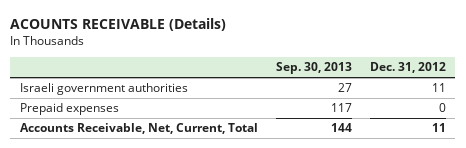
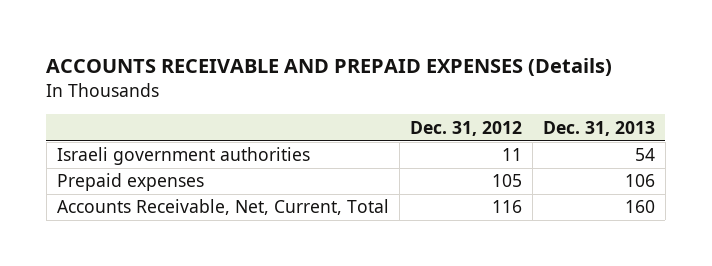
[10,17,227,31] ACOUNTS RECEIVABLE (Details) -> [46,58,613,77] ACCOUNTS RECEIVABLE AND PREPAID EXPENSES (Details)
[275,62,352,75] Sep. 30, 2013 -> none
none -> [542,120,655,136] Dec. 31, 2013
[438,103,446,113] 0 -> [491,174,522,188] 105
[431,123,446,133] 11 -> [491,200,522,214] 116

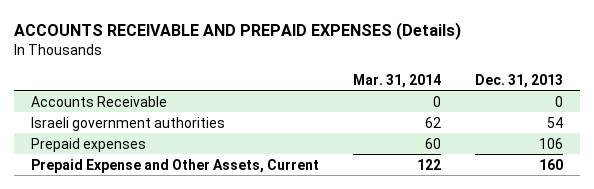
[409,120,522,136] Dec. 31, 2012 -> none
none -> [353,73,442,88] Mar. 31, 2014
none -> [31,95,168,107] Accounts Receivable
[56,199,389,216] Accounts Receivable, Net, Current, Total -> none
none -> [31,158,320,173] Prepaid Expense and Other Assets, Current

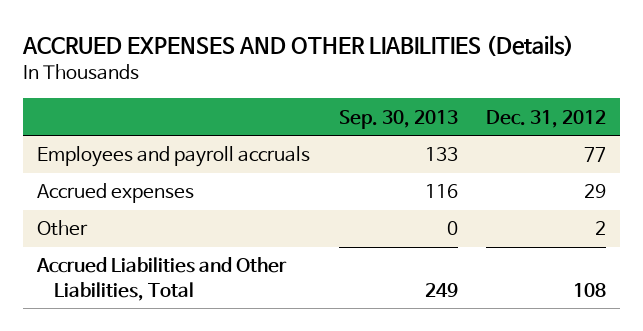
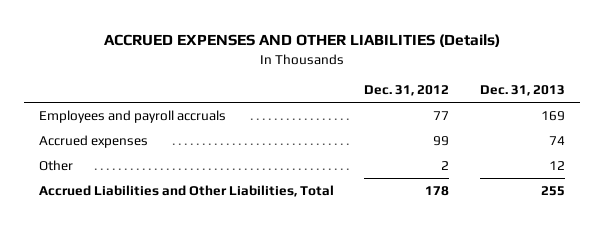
[338,109,458,129] Sep. 30, 2013 -> none
none -> [479,85,565,97] Dec. 31, 2013
[583,184,606,199] 29 -> [433,135,450,146] 99
[572,282,606,297] 108 -> [425,185,450,196] 178

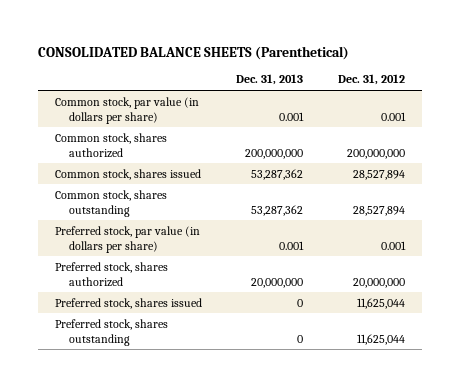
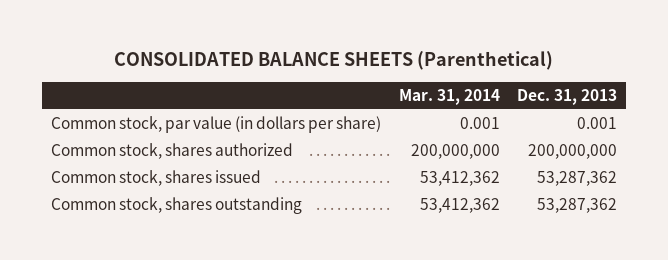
[337,74,405,86] Dec. 31, 2012 -> none
none -> [398,88,500,105] Mar. 31, 2014
[55,225,201,253] Preferred stock, par value (in dollars per share) -> none
[55,261,169,287] Preferred stock, shares authorized -> none
[55,297,203,309] Preferred stock, shares issued -> none
[55,318,169,346] Preferred stock, shares outstanding -> none

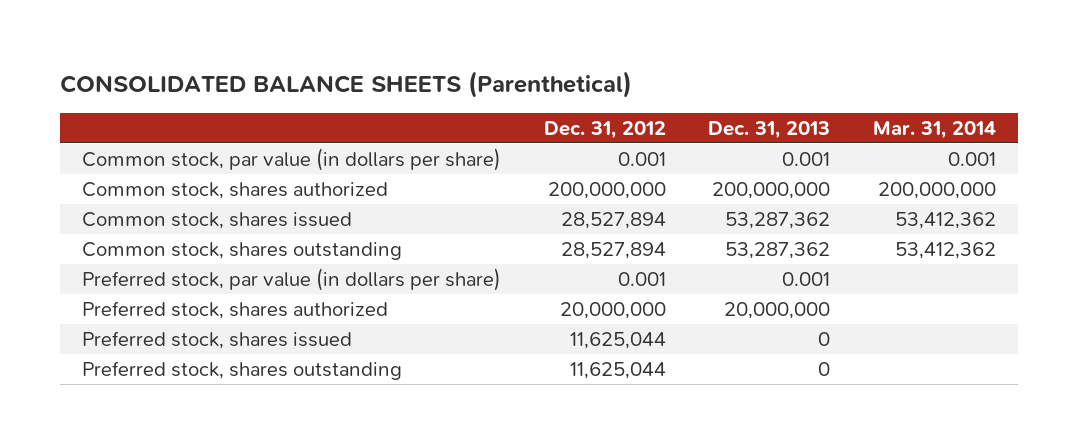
none -> [543,120,666,139] Dec. 31, 2012
none -> [81,267,501,291] Preferred stock, par value (in dollars per share)
none -> [81,300,388,319] Preferred stock, shares authorized
none -> [81,330,352,349] Preferred stock, shares issued
none -> [81,360,402,380] Preferred stock, shares outstanding

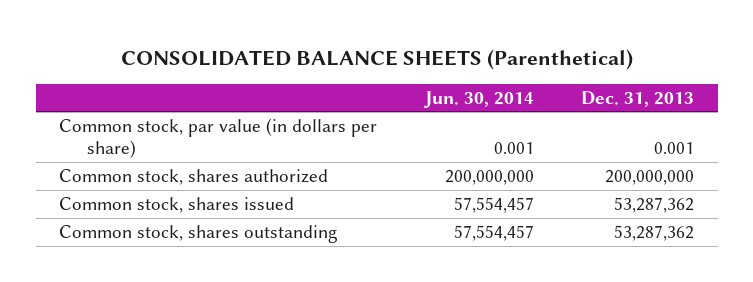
[543,120,666,139] Dec. 31, 2012 -> none
[873,120,997,139] Mar. 31, 2014 -> none
none -> [423,90,534,108] Jun. 30, 2014
[81,267,501,291] Preferred stock, par value (in dollars per share) -> none
[81,300,388,319] Preferred stock, shares authorized -> none
[81,330,352,349] Preferred stock, shares issued -> none
[81,360,402,380] Preferred stock, shares outstanding -> none

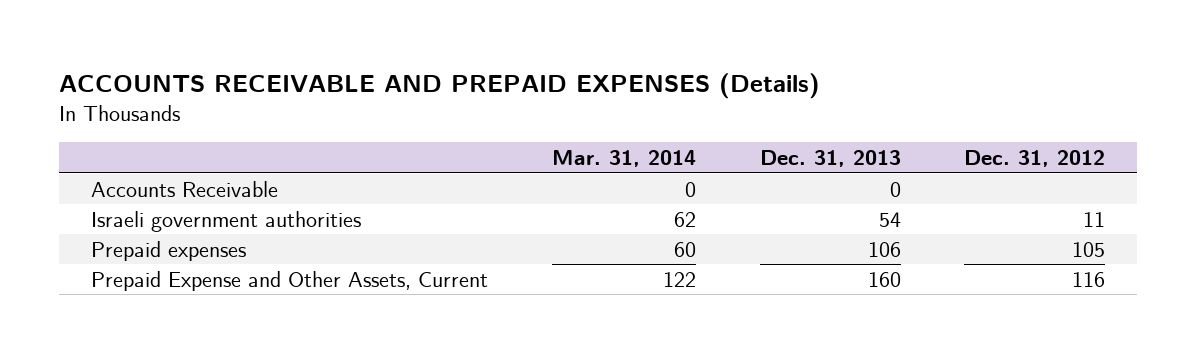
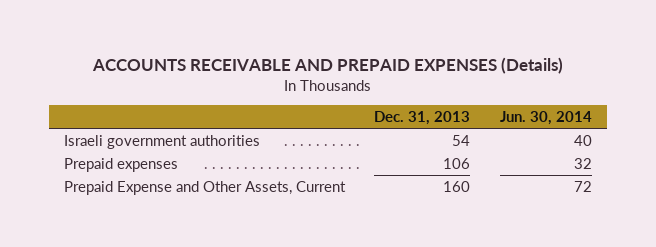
[551,149,696,167] Mar. 31, 2014 -> none
[964,149,1106,167] Dec. 31, 2012 -> none
none -> [500,111,593,126] Jun. 30, 2014
[91,180,279,197] Accounts Receivable -> none

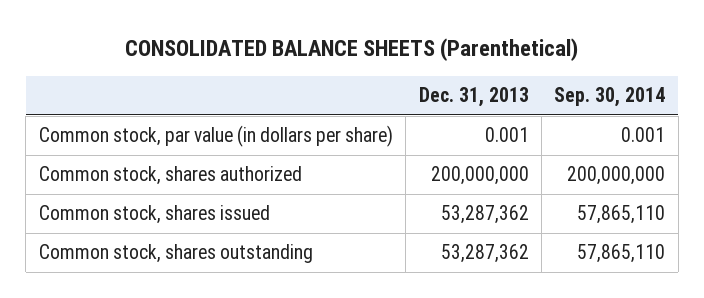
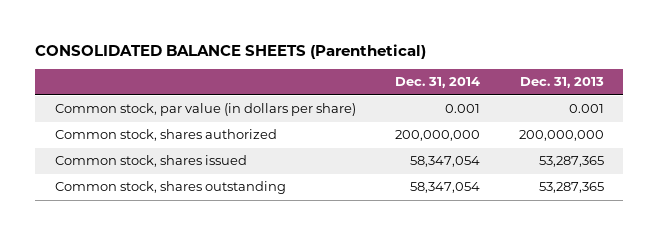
[554,87,666,108] Sep. 30, 2014 -> none
none -> [394,77,480,89] Dec. 31, 2014
[440,205,529,225] 53,287,362 -> [538,156,604,168] 53,287,365
[440,244,529,264] 53,287,362 -> [538,182,604,194] 53,287,365

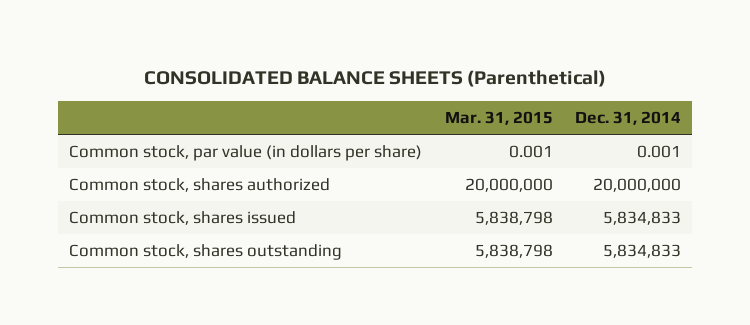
[519,77,604,89] Dec. 31, 2013 -> none
none -> [444,111,553,126] Mar. 31, 2015
[394,130,480,142] 200,000,000 -> [593,178,682,193] 20,000,000
[409,156,480,168] 58,347,054 -> [603,211,682,226] 5,834,833
[409,182,480,194] 58,347,054 -> [603,244,682,259] 5,834,833

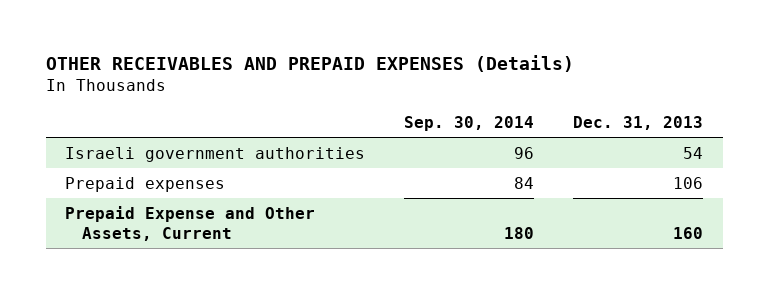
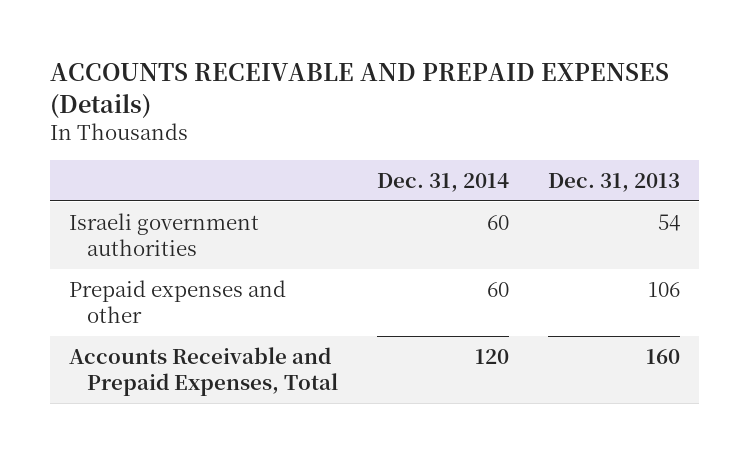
[45,55,574,73] OTHER RECEIVABLES AND PREPAID EXPENSES (Details) -> [49,63,669,118] ACCOUNTS RECEIVABLE AND PREPAID EXPENSES (Details)
[404,116,535,132] Sep. 30, 2014 -> none
none -> [376,172,509,192] Dec. 31, 2014
[65,176,226,192] Prepaid expenses -> [68,279,286,323] Prepaid expenses and other
[65,205,316,242] Prepaid Expense and Other Assets, Current -> [68,346,339,396] Accounts Receivable and Prepaid Expenses, Total

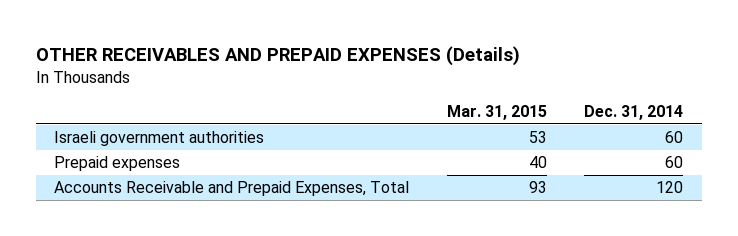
[49,63,669,118] ACCOUNTS RECEIVABLE AND PREPAID EXPENSES (Details) -> [35,45,520,66] OTHER RECEIVABLES AND PREPAID EXPENSES (Details)
[547,172,680,192] Dec. 31, 2013 -> none
none -> [446,105,547,121] Mar. 31, 2015
[68,279,286,323] Prepaid expenses and other -> [54,156,181,172] Prepaid expenses

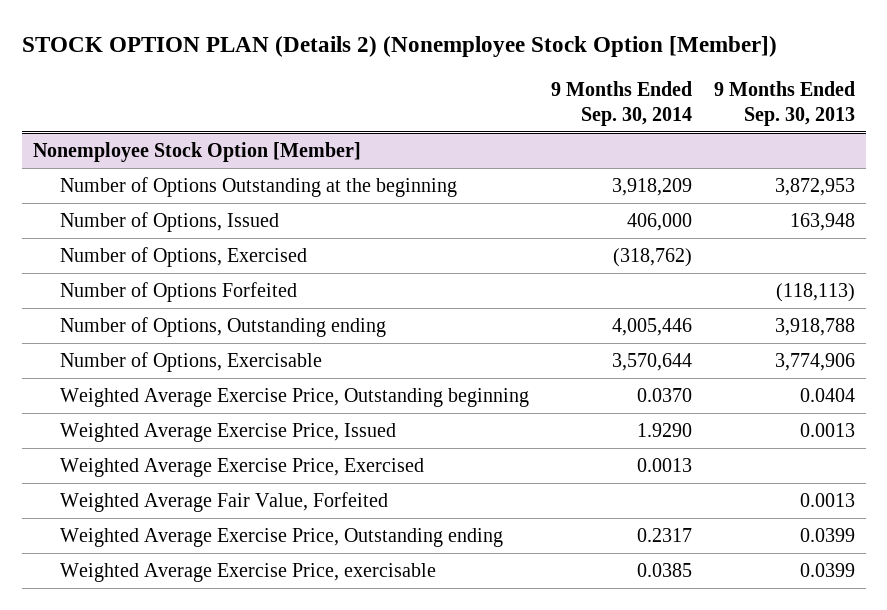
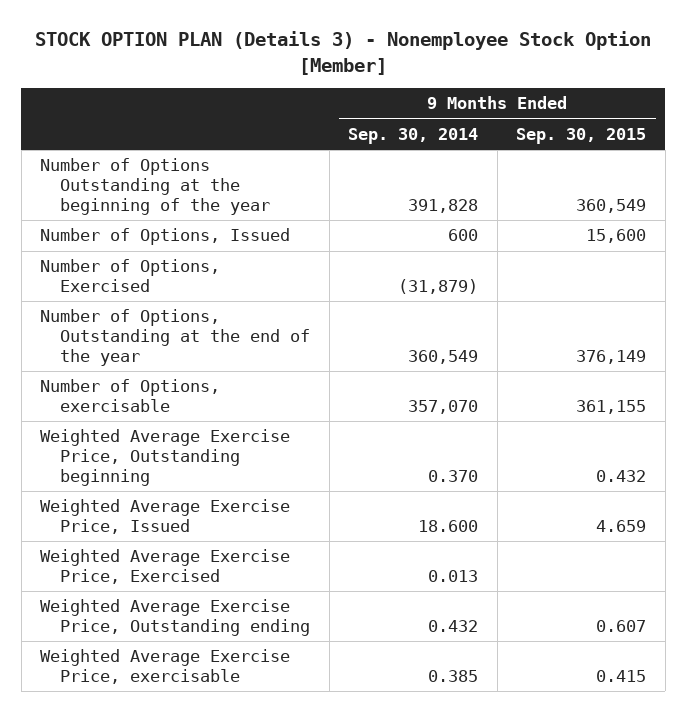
[21,36,777,58] STOCK OPTION PLAN (Details 2) (Nonemployee Stock Option [Member]) -> [35,31,652,75] STOCK OPTION PLAN (Details 3) - Nonemployee Stock Option [Member]
[713,81,855,127] 9 Months Ended Sep. 30, 2013 -> none
none -> [516,128,647,145] Sep. 30, 2015
[32,141,361,162] Nonemployee Stock Option [Member] -> none
[60,281,298,302] Number of Options Forfeited -> none
[60,491,389,512] Weighted Average Fair Value, Forfeited -> none
[60,176,458,197] Number of Options Outstanding at the beginning -> [40,158,271,215] Number of Options Outstanding at the beginning of the year
[611,177,692,196] 3,918,209 -> [408,198,479,213] 391,828
[626,212,692,231] 406,000 -> [448,229,479,242] 600
[612,247,692,267] (318,762) -> [398,279,479,295] (31,879)
[60,316,387,337] Number of Options, Outstanding ending -> [40,309,311,366] Number of Options, Outstanding at the end of the year
[611,317,692,336] 4,005,446 -> [408,349,479,364] 360,549
[60,351,323,372] Number of Options, Exercisable -> [40,379,221,413] Number of Options, exercisable
[611,352,692,371] 3,570,644 -> [408,400,479,415] 357,070
[636,387,692,402] 0.0370 -> [428,469,479,482] 0.370
[636,422,692,437] 1.9290 -> [418,520,479,533] 18.600
[636,457,692,472] 0.0013 -> [428,570,479,583] 0.013
[636,527,692,542] 0.2317 -> [428,620,479,633] 0.432
[636,562,692,577] 0.0385 -> [428,670,479,683] 0.385

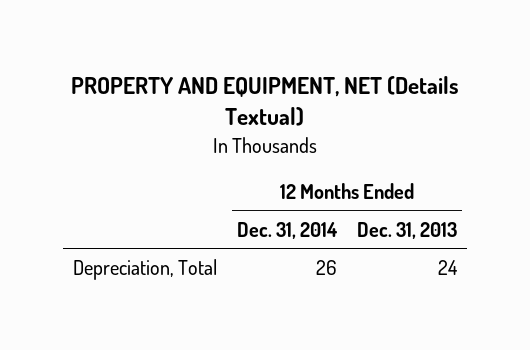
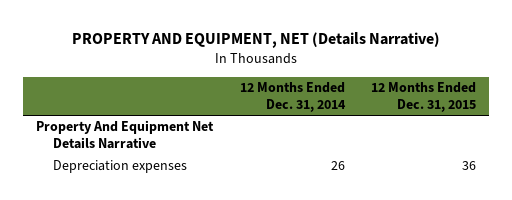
[71,75,460,127] PROPERTY AND EQUIPMENT, NET (Details Textual) -> [72,32,441,49] PROPERTY AND EQUIPMENT, NET (Details Narrative)
[357,221,458,239] Dec. 31, 2013 -> none
none -> [371,82,477,112] 12 Months Ended Dec. 31, 2015
none -> [36,120,215,150] Property And Equipment Net Details Narrative
[72,259,217,281] Depreciation, Total -> [52,160,187,174] Depreciation expenses

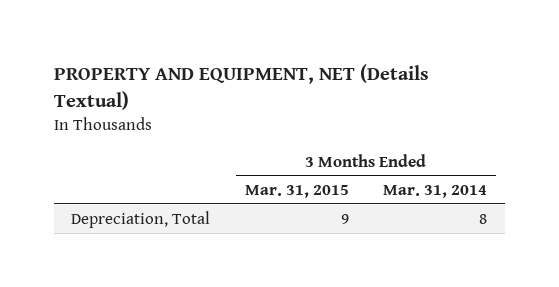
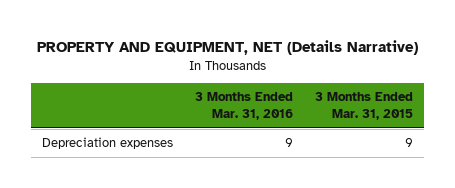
[53,64,429,110] PROPERTY AND EQUIPMENT, NET (Details Textual) -> [36,39,418,55] PROPERTY AND EQUIPMENT, NET (Details Narrative)
[383,184,488,198] Mar. 31, 2014 -> none
none -> [195,92,294,121] 3 Months Ended Mar. 31, 2016
[71,211,211,229] Depreciation, Total -> [42,137,174,150] Depreciation expenses

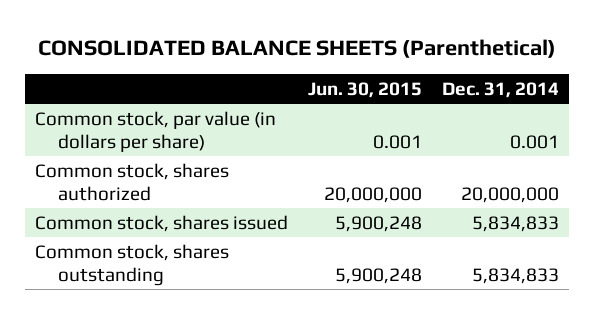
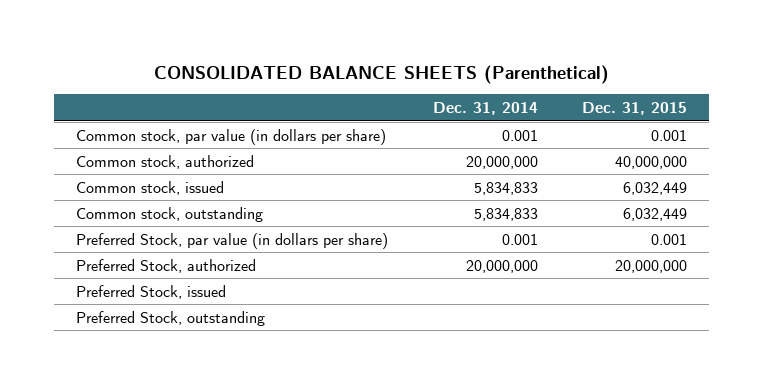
[308,81,423,98] Jun. 30, 2015 -> none
none -> [582,102,688,116] Dec. 31, 2015
[35,162,230,201] Common stock, shares authorized -> [76,154,255,169] Common stock, authorized
[35,214,289,232] Common stock, shares issued -> [76,180,225,195] Common stock, issued
[35,243,230,286] Common stock, shares outstanding -> [76,206,264,222] Common stock, outstanding
none -> [76,232,389,249] Preferred Stock, par value (in dollars per share)
none -> [76,258,257,273] Preferred Stock, authorized
none -> [76,284,227,299] Preferred Stock, issued
none -> [76,310,266,326] Preferred Stock, outstanding

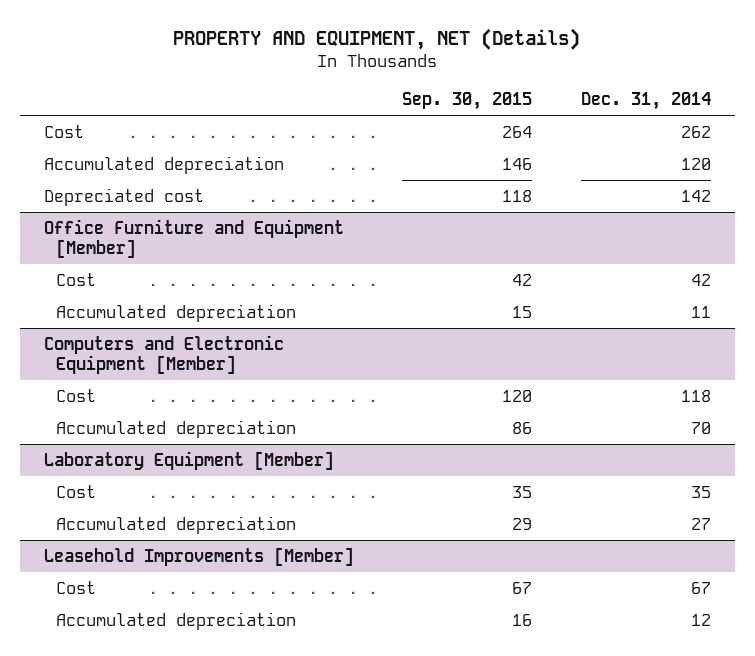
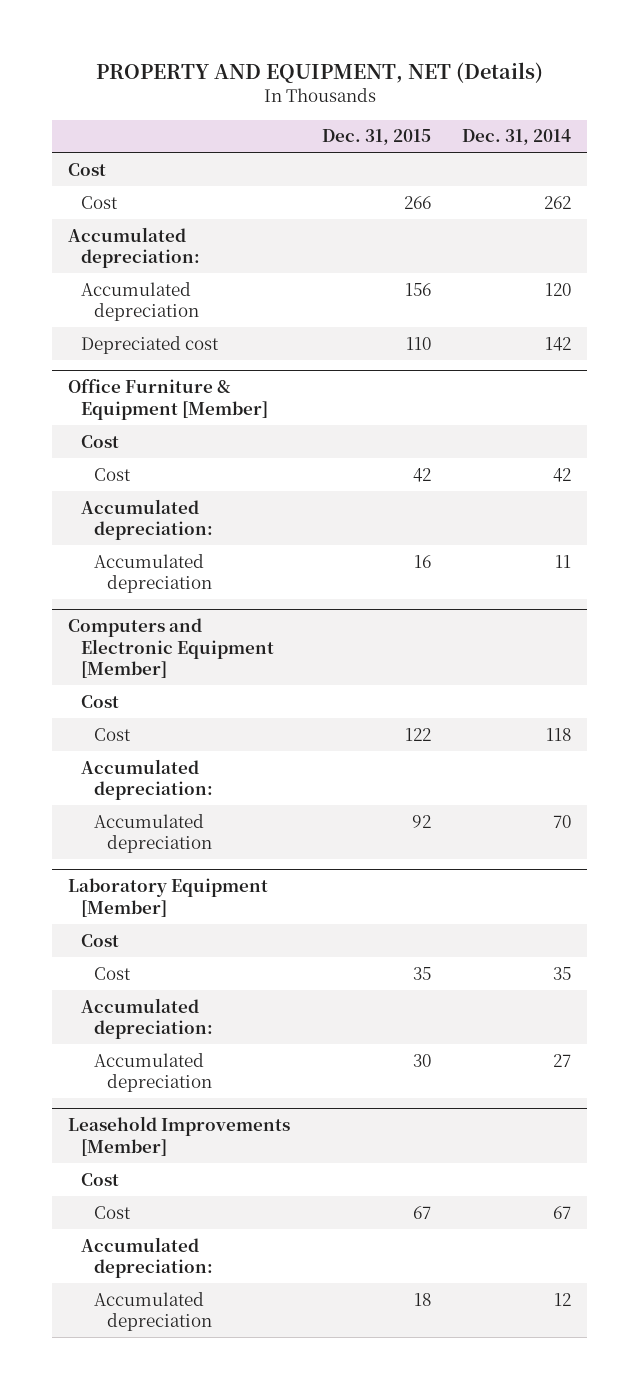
[402,92,533,111] Sep. 30, 2015 -> none
none -> [321,129,431,146] Dec. 31, 2015
none -> [68,162,107,176] Cost
none -> [68,226,201,268] Accumulated depreciation:
[44,218,345,258] Office Furniture and Equipment [Member] -> [68,379,269,420] Office Furniture & Equipment [Member]
none -> [81,434,120,448] Cost
none -> [81,498,214,540] Accumulated depreciation:
none -> [81,694,120,708] Cost
none -> [81,758,214,800] Accumulated depreciation:
none -> [81,933,120,947] Cost
none -> [81,997,214,1039] Accumulated depreciation:
none -> [81,1172,120,1186] Cost
none -> [81,1236,214,1278] Accumulated depreciation:

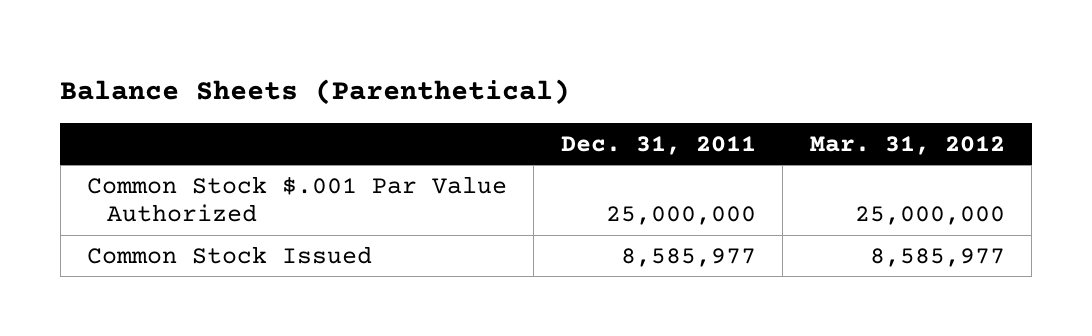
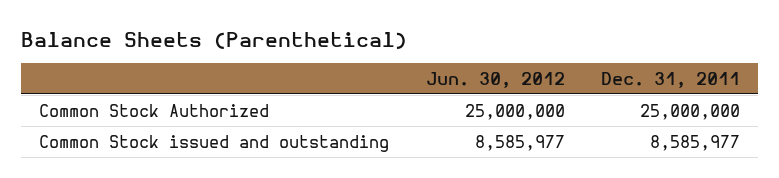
[809,136,1005,156] Mar. 31, 2012 -> none
none -> [425,71,565,88] Jun. 30, 2012
[87,175,508,223] Common Stock $.001 Par Value Authorized -> [39,103,270,117] Common Stock Authorized
[87,245,373,264] Common Stock Issued -> [39,134,390,152] Common Stock issued and outstanding

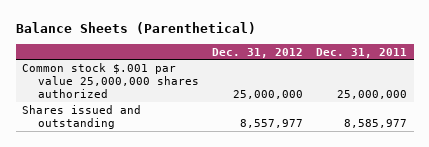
[425,71,565,88] Jun. 30, 2012 -> none
none -> [212,47,304,58] Dec. 31, 2012
[39,103,270,117] Common Stock Authorized -> [22,62,200,99] Common stock $.001 par value 25,000,000 shares authorized
[39,134,390,152] Common Stock issued and outstanding -> [22,104,142,129] Shares issued and outstanding

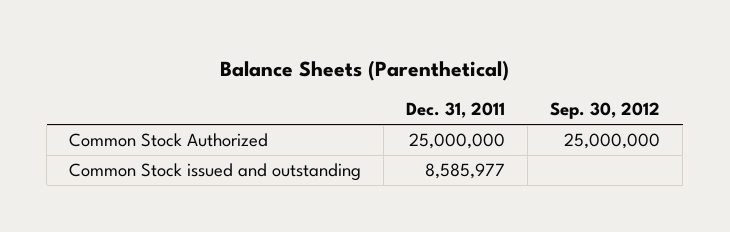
[212,47,304,58] Dec. 31, 2012 -> none
none -> [550,102,661,120] Sep. 30, 2012
[22,62,200,99] Common stock $.001 par value 25,000,000 shares authorized -> [69,133,269,148] Common Stock Authorized
[22,104,142,129] Shares issued and outstanding -> [69,163,362,182] Common Stock issued and outstanding

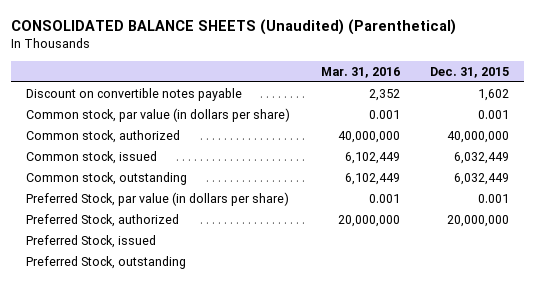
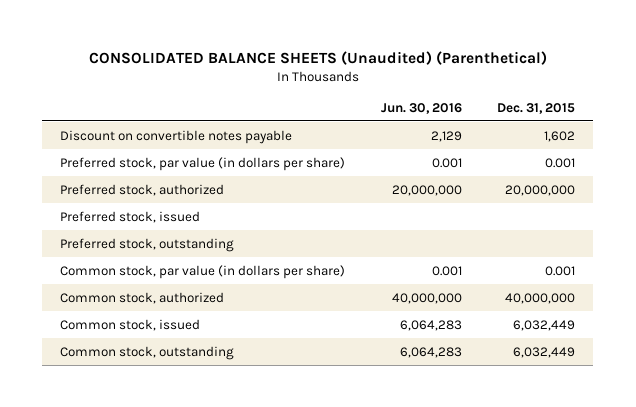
[320,66,400,78] Mar. 31, 2016 -> none
none -> [380,102,462,114] Jun. 30, 2016
none -> [60,156,346,171] Preferred stock, par value (in dollars per share)
none -> [60,183,225,196] Preferred stock, authorized
none -> [60,210,201,223] Preferred stock, issued
none -> [60,237,235,252] Preferred stock, outstanding
[26,192,290,207] Preferred Stock, par value (in dollars per share) -> none
[26,214,180,228] Preferred Stock, authorized -> none
[26,235,157,249] Preferred Stock, issued -> none
[26,256,187,270] Preferred Stock, outstanding -> none

